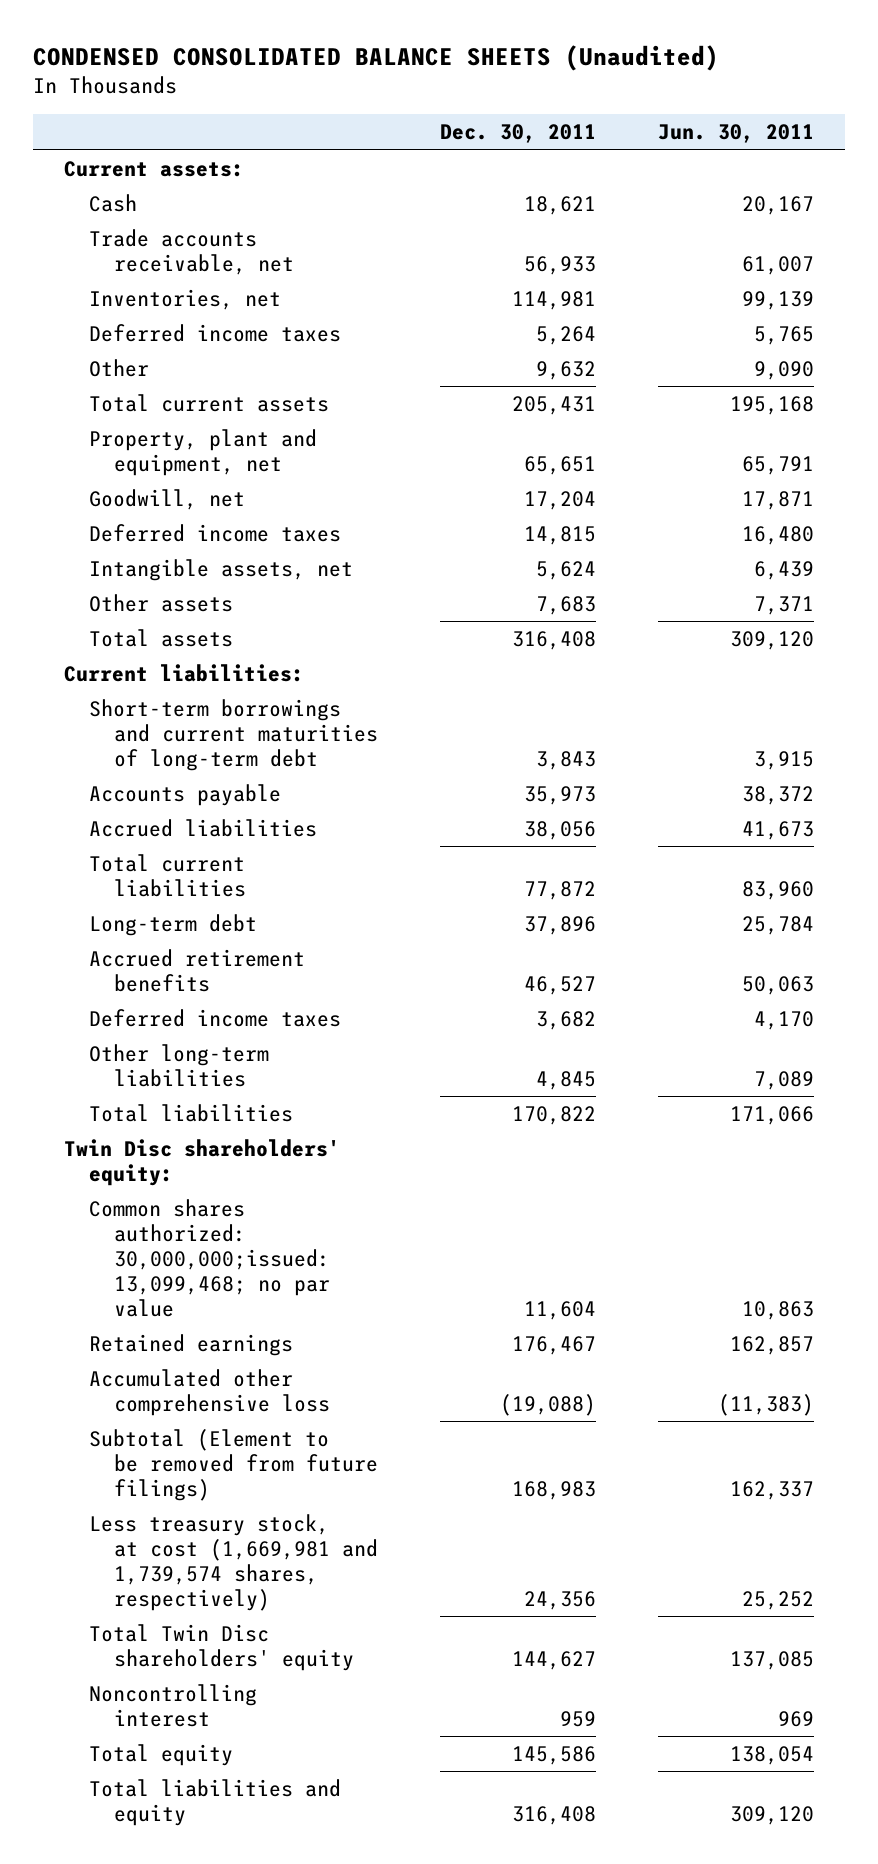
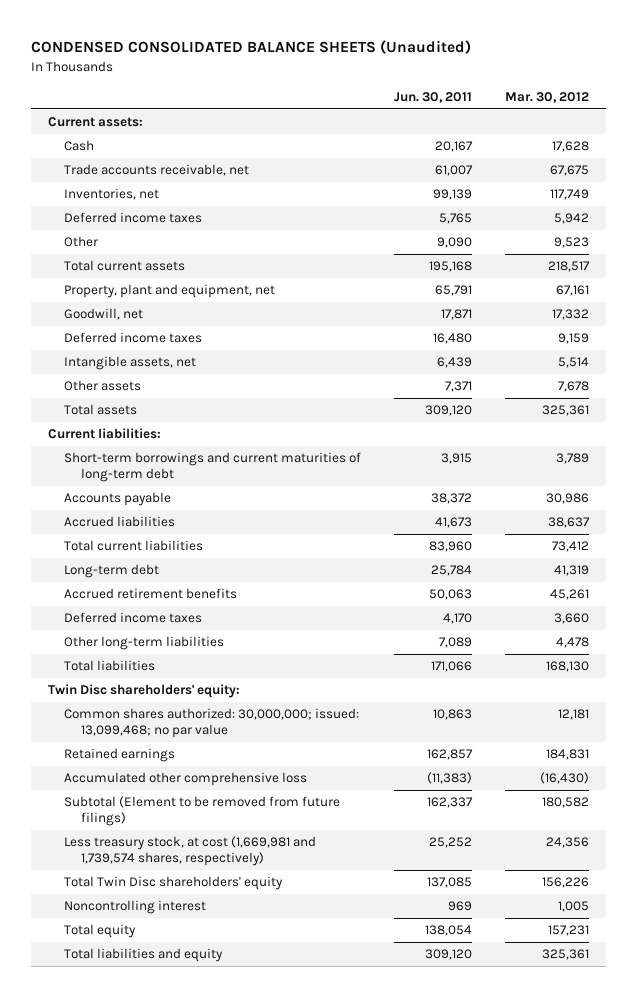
[440,124,597,144] Dec. 30, 2011 -> none
none -> [505,91,590,103] Mar. 30, 2012
[88,1199,331,1317] Common shares authorized: 30,000,000;issued: 13,099,468; no par value -> [64,708,360,739] Common shares authorized: 30,000,000; issued: 13,099,468; no par value

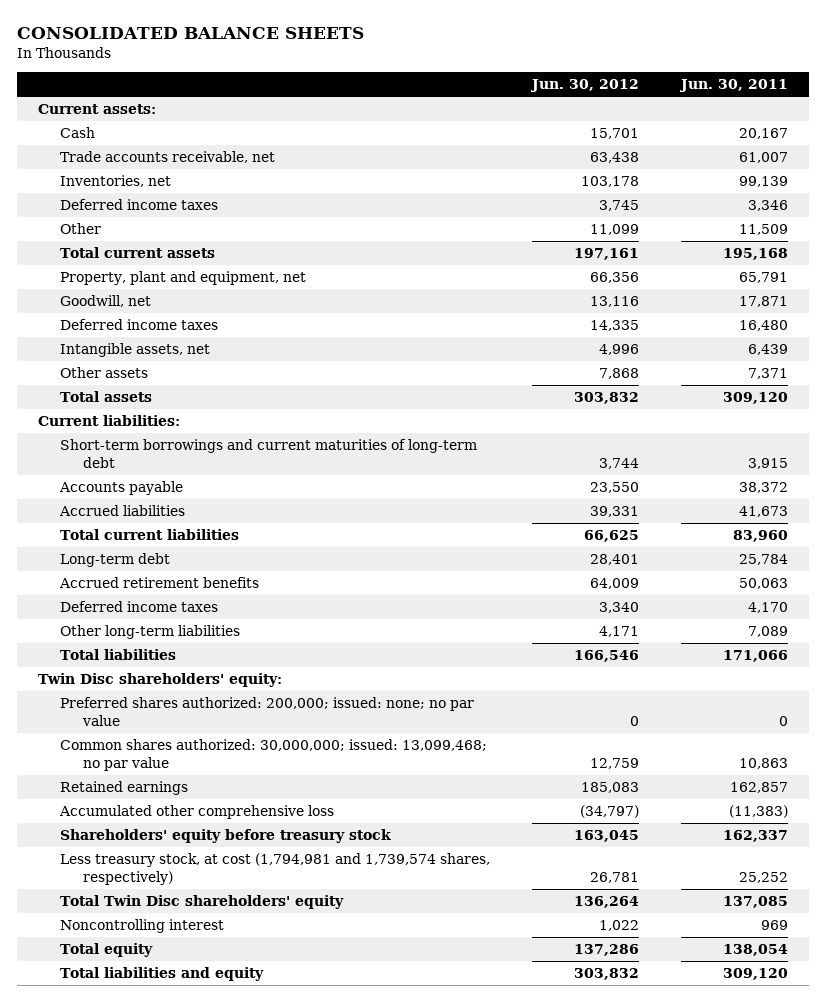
[31,40,472,55] CONDENSED CONSOLIDATED BALANCE SHEETS (Unaudited) -> [16,26,364,39] CONSOLIDATED BALANCE SHEETS
[505,91,590,103] Mar. 30, 2012 -> none
none -> [530,79,640,93] Jun. 30, 2012
[439,213,473,225] 5,765 -> [748,200,789,212] 3,346
[437,237,473,249] 9,090 -> [739,224,789,236] 11,509
none -> [60,697,475,726] Preferred shares authorized: 200,000; issued: none; no par value
[64,796,341,827] Subtotal (Element to be removed from future filings) -> [60,829,392,844] Shareholders' equity before treasury stock
[64,836,317,867] Less treasury stock, at cost (1,669,981 and 1,739,574 shares, respectively) -> [60,853,491,885] Less treasury stock, at cost (1,794,981 and 1,739,574 shares, respectively)

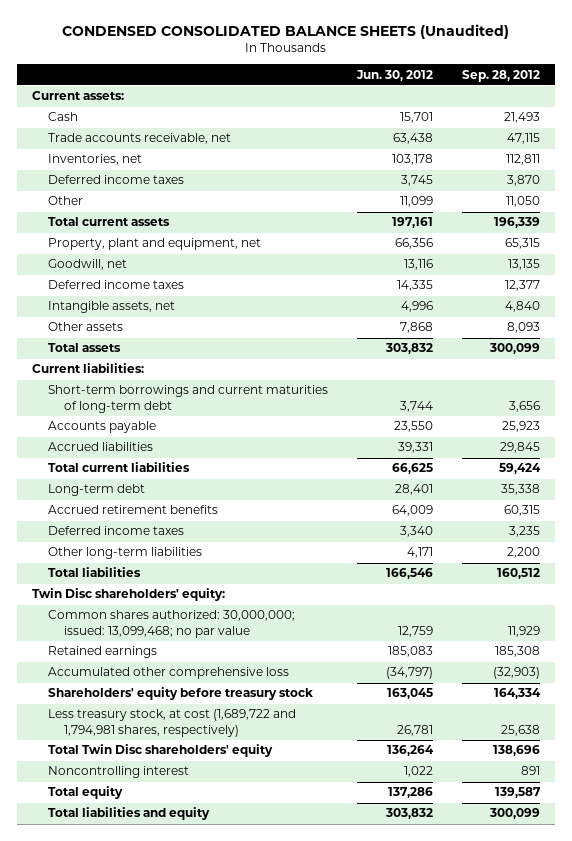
[16,26,364,39] CONSOLIDATED BALANCE SHEETS -> [61,23,509,39] CONDENSED CONSOLIDATED BALANCE SHEETS (Unaudited)
[679,79,789,93] Jun. 30, 2011 -> none
none -> [462,69,541,82] Sep. 28, 2012
[60,697,475,726] Preferred shares authorized: 200,000; issued: none; no par value -> none
[60,853,491,885] Less treasury stock, at cost (1,794,981 and 1,739,574 shares, respectively) -> [47,709,296,737] Less treasury stock, at cost (1,689,722 and 1,794,981 shares, respectively)

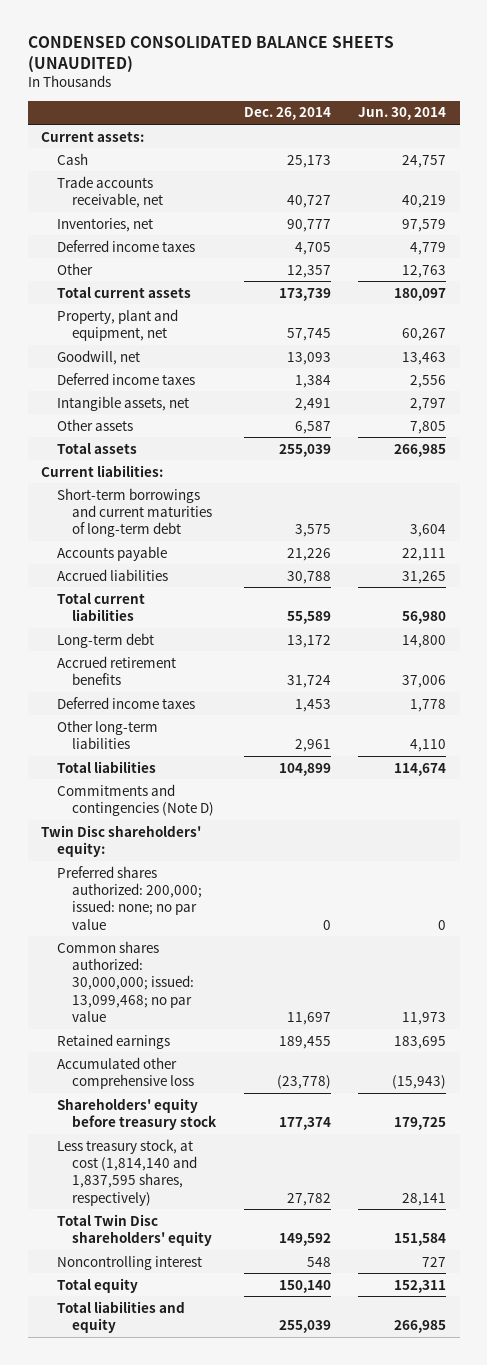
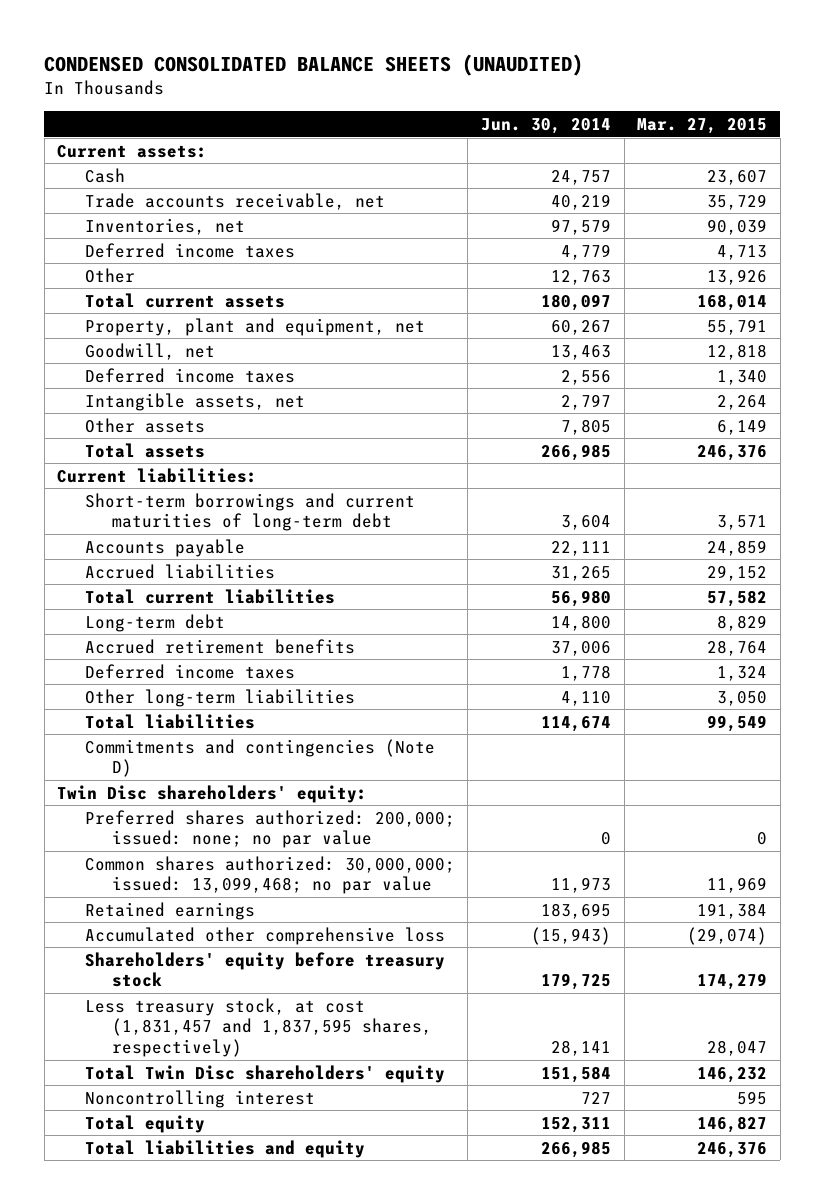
[243,107,331,121] Dec. 26, 2014 -> none
none -> [637,118,768,135] Mar. 27, 2015
[56,1138,198,1206] Less treasury stock, at cost (1,814,140 and 1,837,595 shares, respectively) -> [84,997,433,1058] Less treasury stock, at cost (1,831,457 and 1,837,595 shares, respectively)

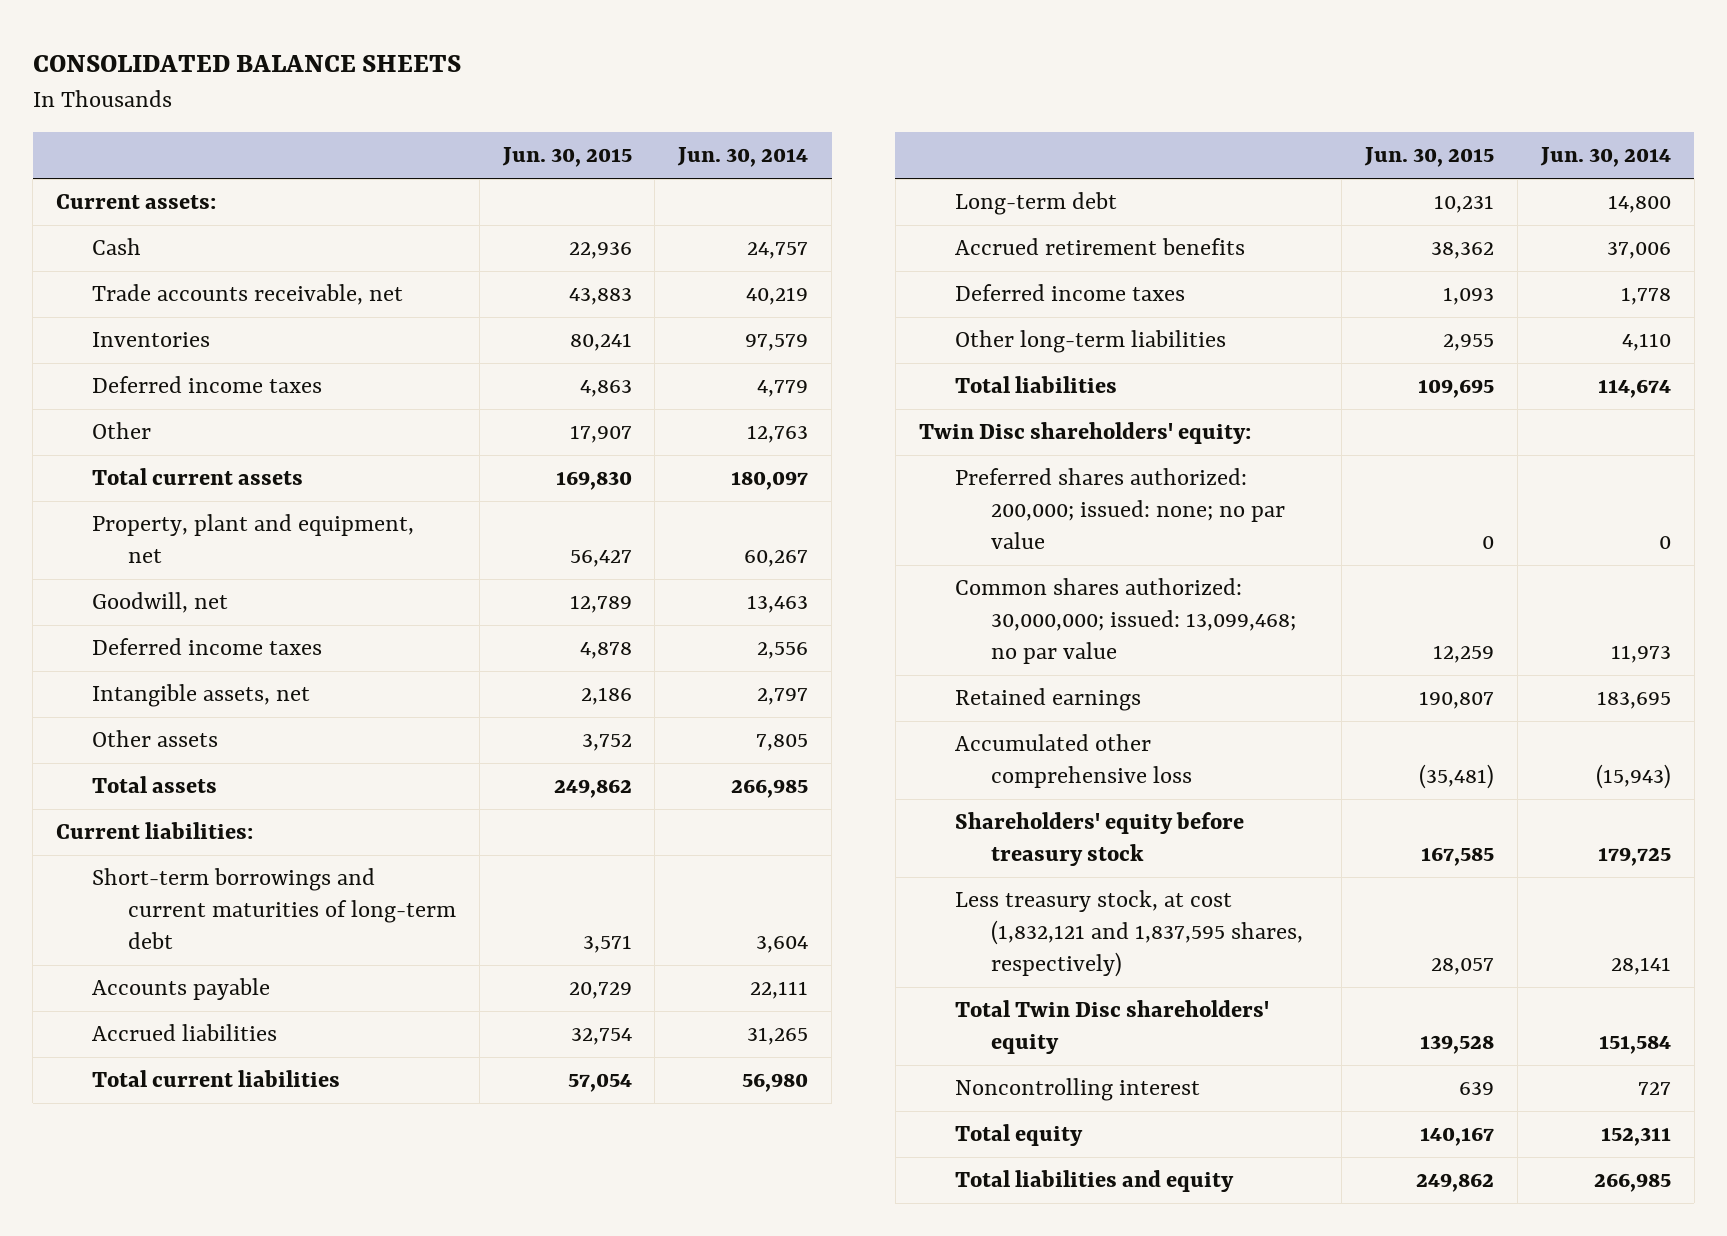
[44,53,584,76] CONDENSED CONSOLIDATED BALANCE SHEETS (UNAUDITED) -> [32,55,461,73] CONSOLIDATED BALANCE SHEETS
[637,118,768,135] Mar. 27, 2015 -> none
none -> [501,147,632,168] Jun. 30, 2015
[84,217,245,235] Inventories, net -> [91,332,210,348] Inventories
[84,738,435,778] Commitments and contingencies (Note D) -> none
[84,997,433,1058] Less treasury stock, at cost (1,831,457 and 1,837,595 shares, respectively) -> [954,890,1303,977] Less treasury stock, at cost (1,832,121 and 1,837,595 shares, respectively)

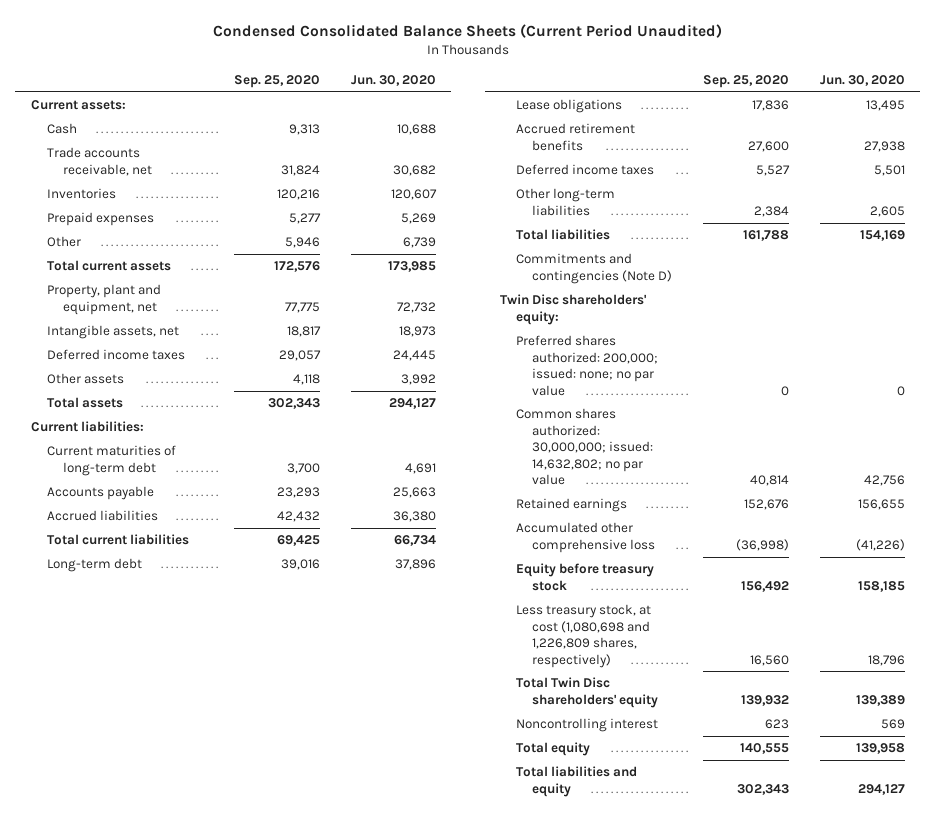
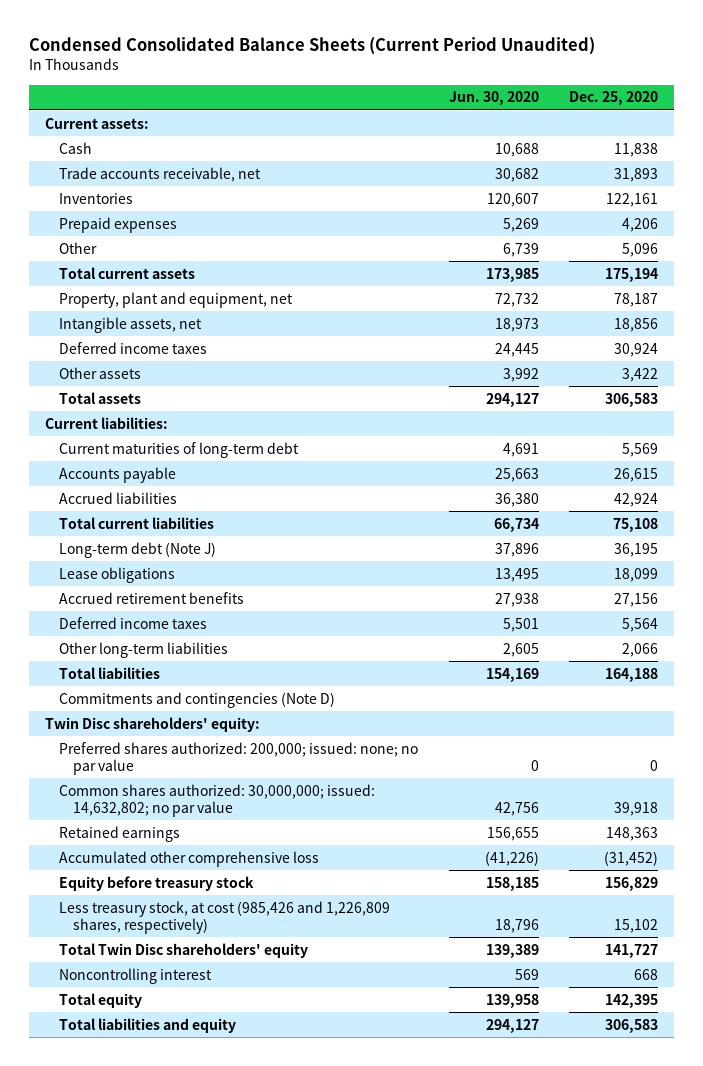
[233,74,320,88] Sep. 25, 2020 -> none
none -> [569,91,659,106] Dec. 25, 2020
[46,558,142,573] Long-term debt -> [58,541,216,558] Long-term debt (Note J)
[516,604,652,668] Less treasury stock, at cost (1,080,698 and 1,226,809 shares, respectively) -> [58,900,390,934] Less treasury stock, at cost (985,426 and 1,226,809 shares, respectively)

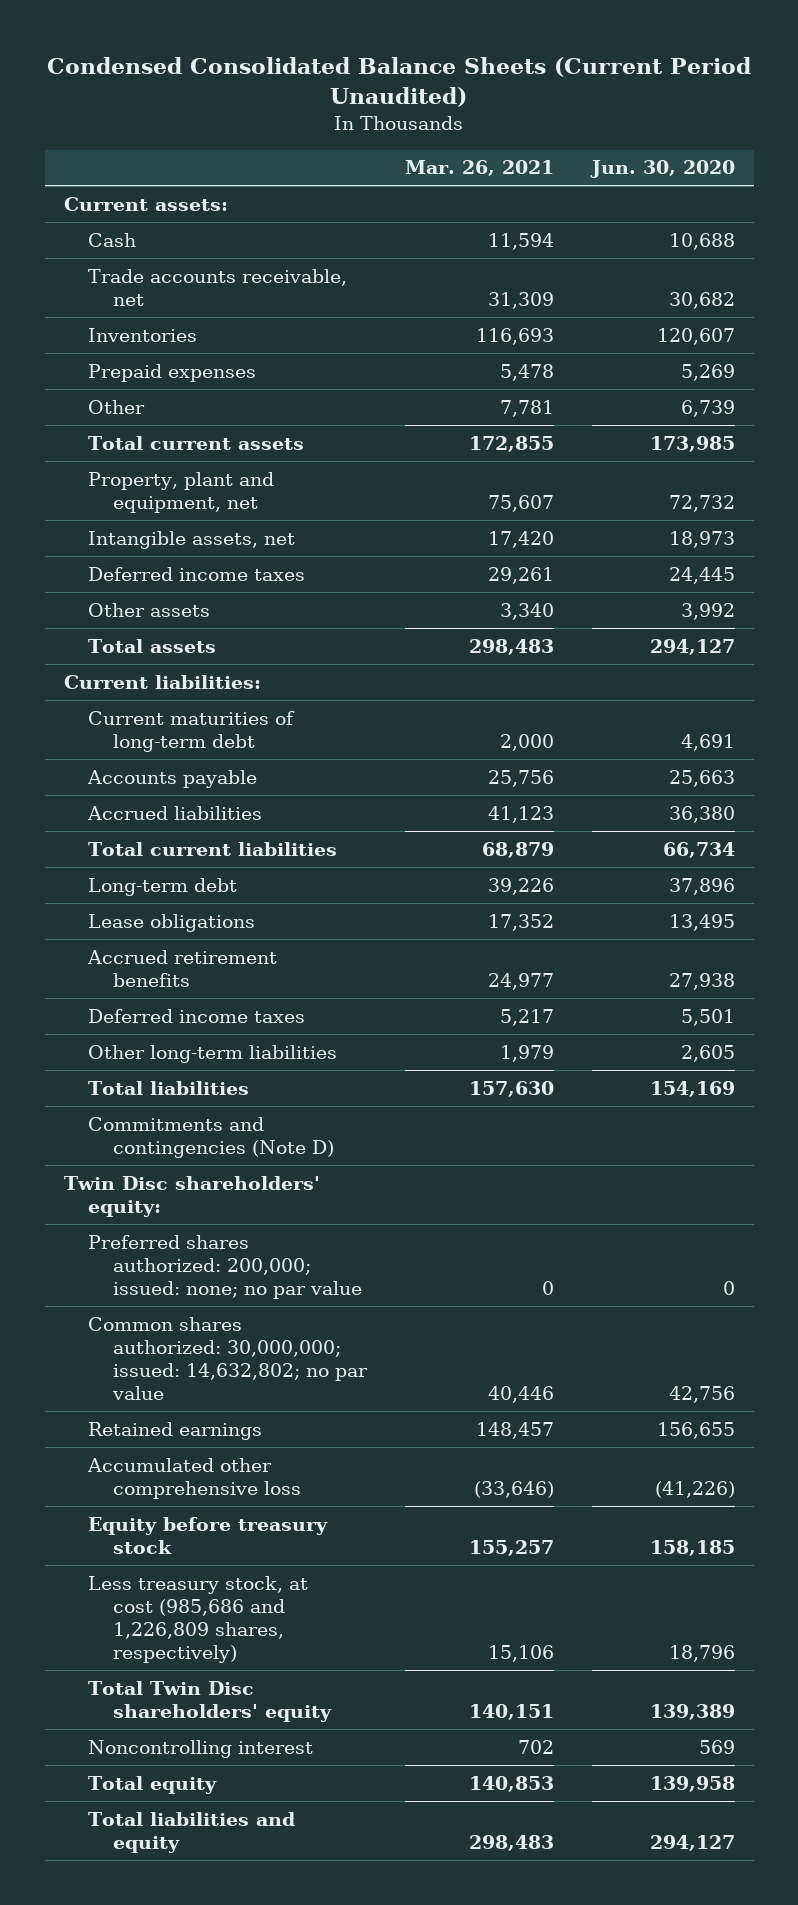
[569,91,659,106] Dec. 25, 2020 -> none
none -> [404,160,554,177] Mar. 26, 2021
[58,541,216,558] Long-term debt (Note J) -> [88,877,238,896] Long-term debt
[58,900,390,934] Less treasury stock, at cost (985,426 and 1,226,809 shares, respectively) -> [88,1575,309,1664] Less treasury stock, at cost (985,686 and 1,226,809 shares, respectively)

